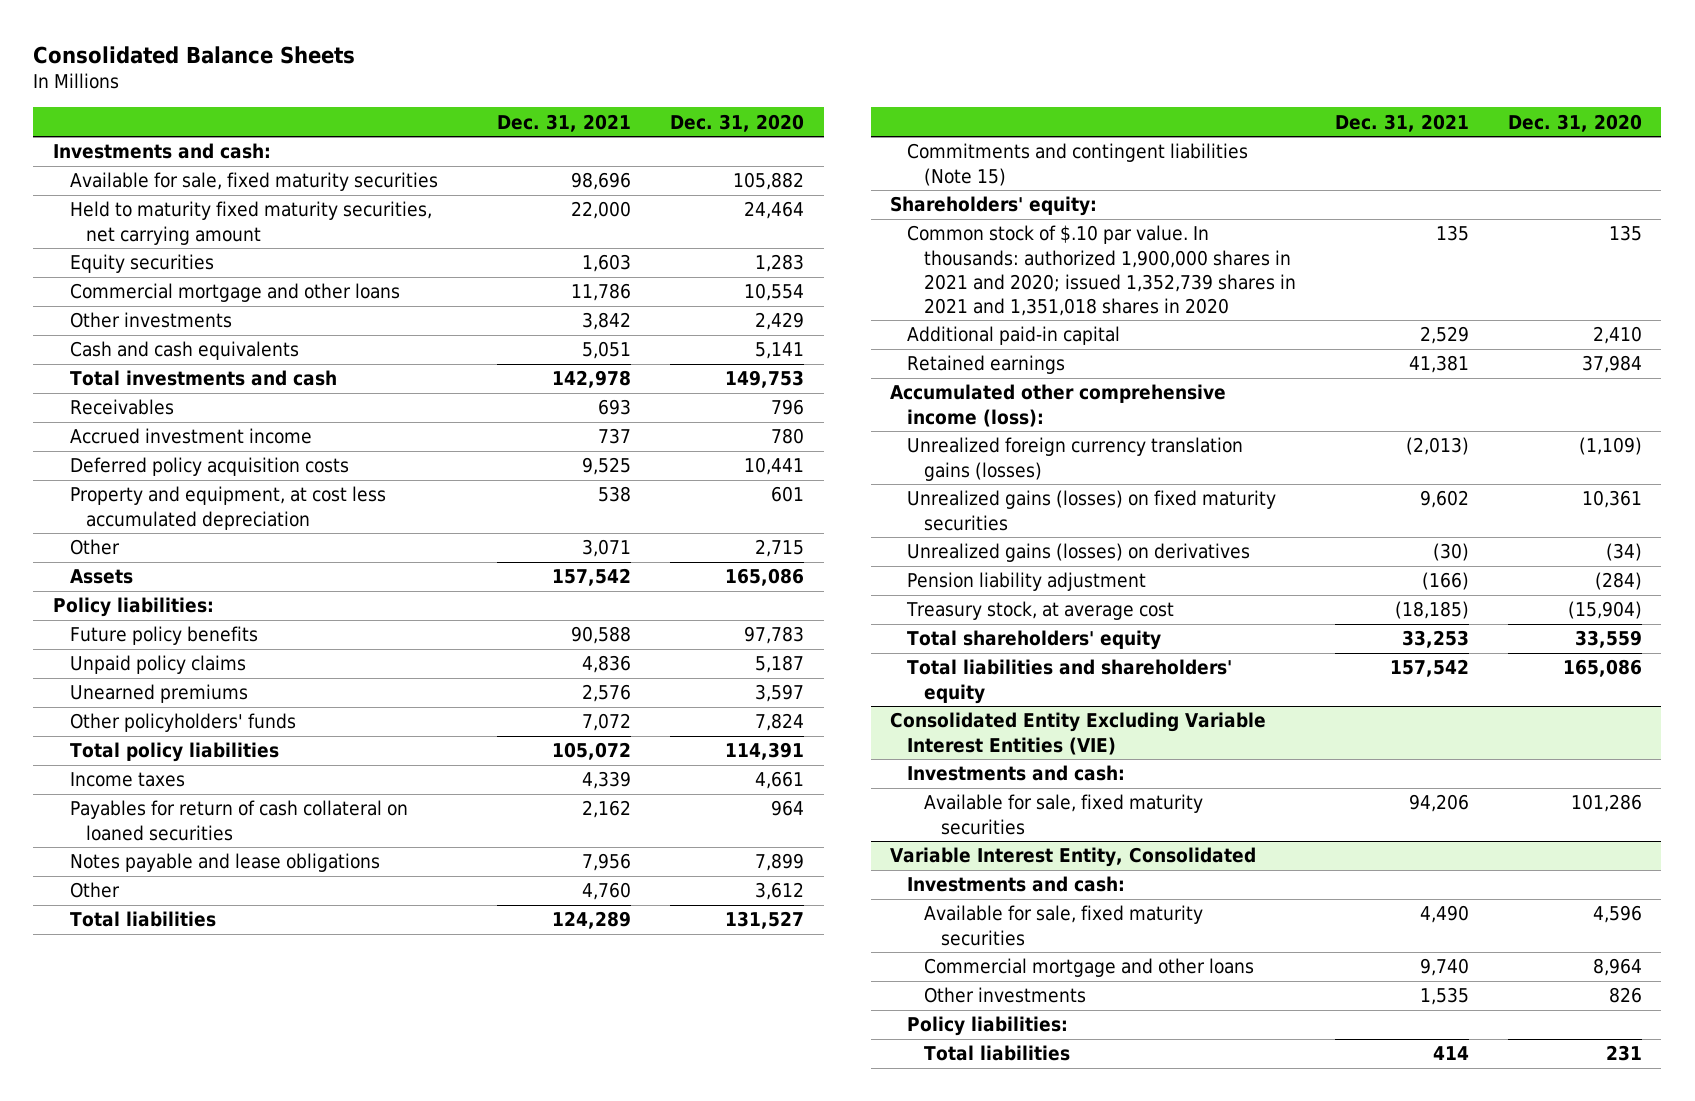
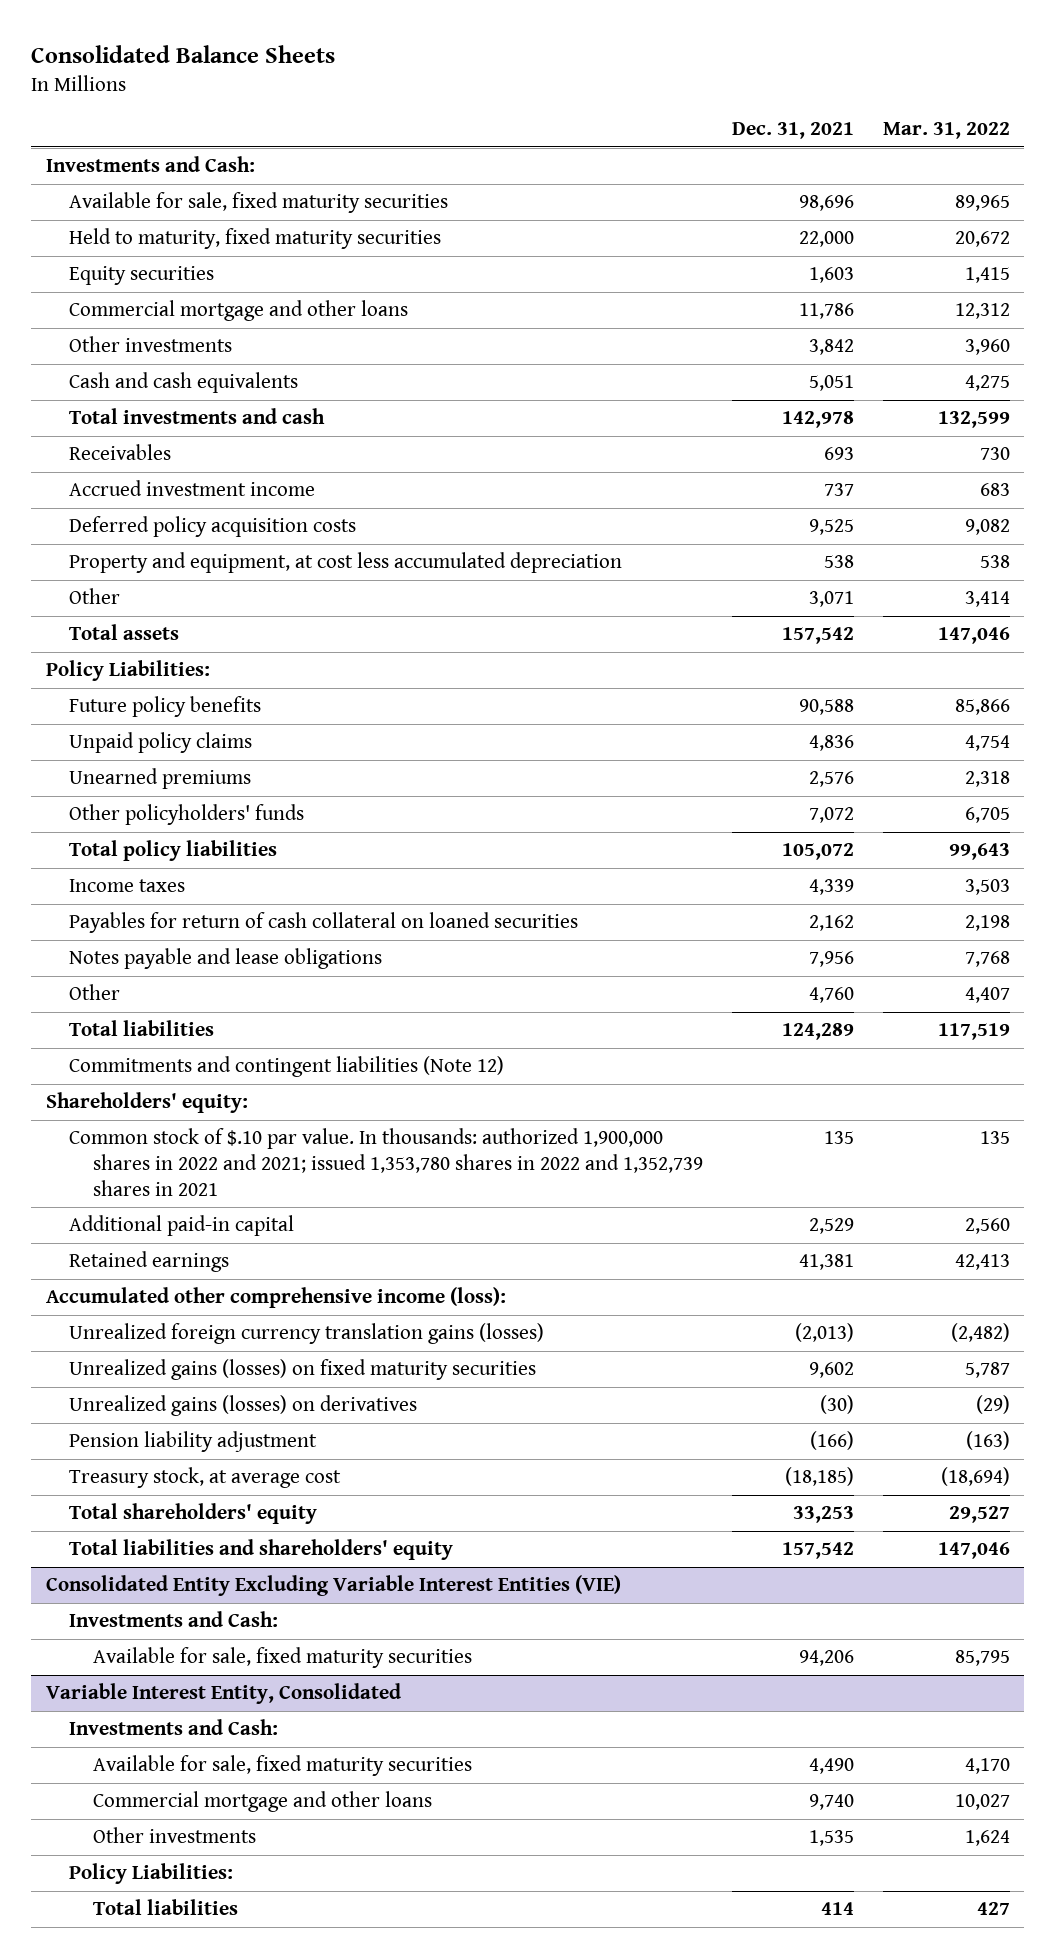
[670,113,805,132] Dec. 31, 2020 -> none
none -> [882,122,1010,140] Mar. 31, 2022
[52,143,271,160] Investments and cash: -> [45,156,255,173] Investments and Cash:
[69,201,432,245] Held to maturity fixed maturity securities, net carrying amount -> [69,228,442,250] Held to maturity, fixed maturity securities
[69,569,133,585] Assets -> [69,624,180,641] Total assets
[52,597,214,618] Policy liabilities: -> [45,660,210,682] Policy Liabilities:
[907,143,1249,186] Commitments and contingent liabilities (Note 15) -> [69,1056,505,1078] Commitments and contingent liabilities (Note 12)
[907,225,1297,316] Common stock of $.10 par value. In thousands: authorized 1,900,000 shares in 2021 and 2020; issued 1,352,739 shares in 2021 and 1,351,018 shares in 2020 -> [69,1128,704,1196] Common stock of $.10 par value. In thousands: authorized 1,900,000 shares in 2022 and 2021; issued 1,353,780 shares in 2022 and 1,352,739 shares in 2021
[907,765,1126,782] Investments and cash: -> [69,1611,279,1628] Investments and Cash:
[907,876,1126,893] Investments and cash: -> [69,1719,279,1736] Investments and Cash:
[907,1016,1069,1037] Policy liabilities: -> [69,1863,234,1885] Policy Liabilities:

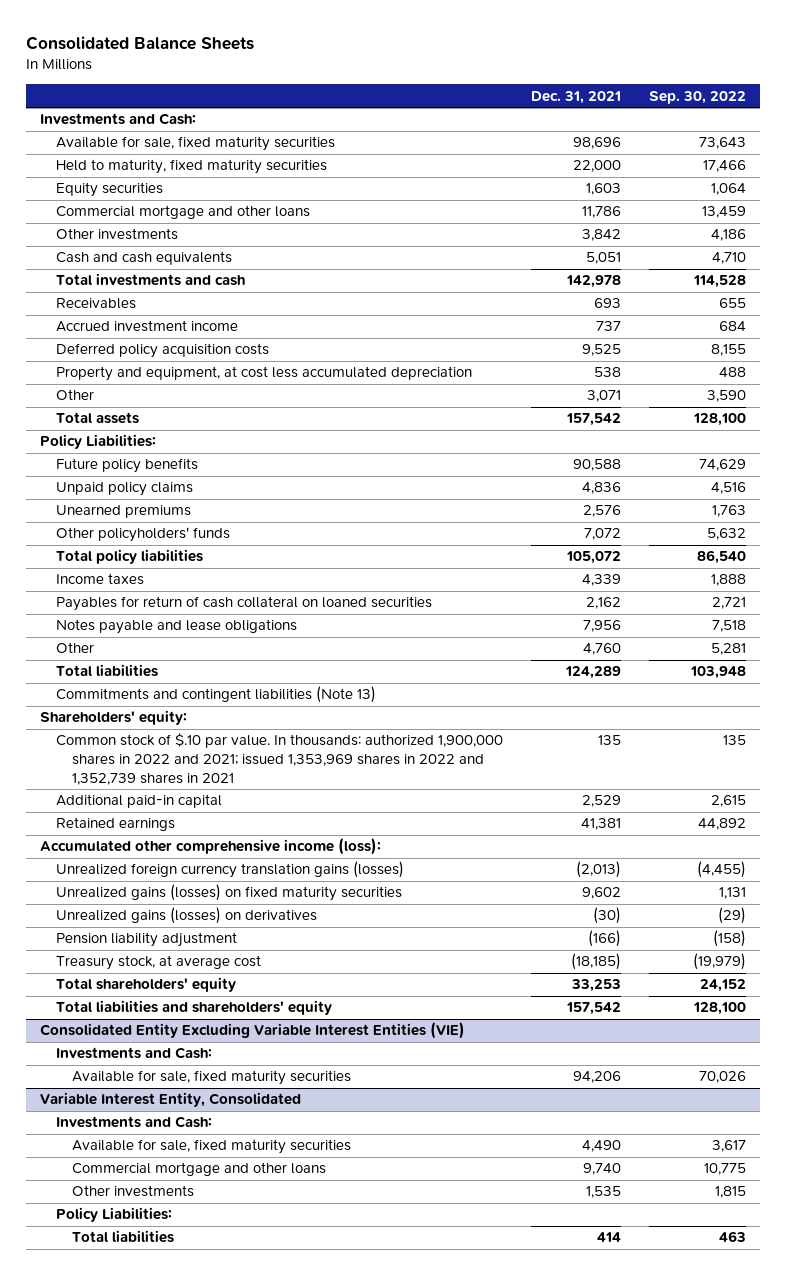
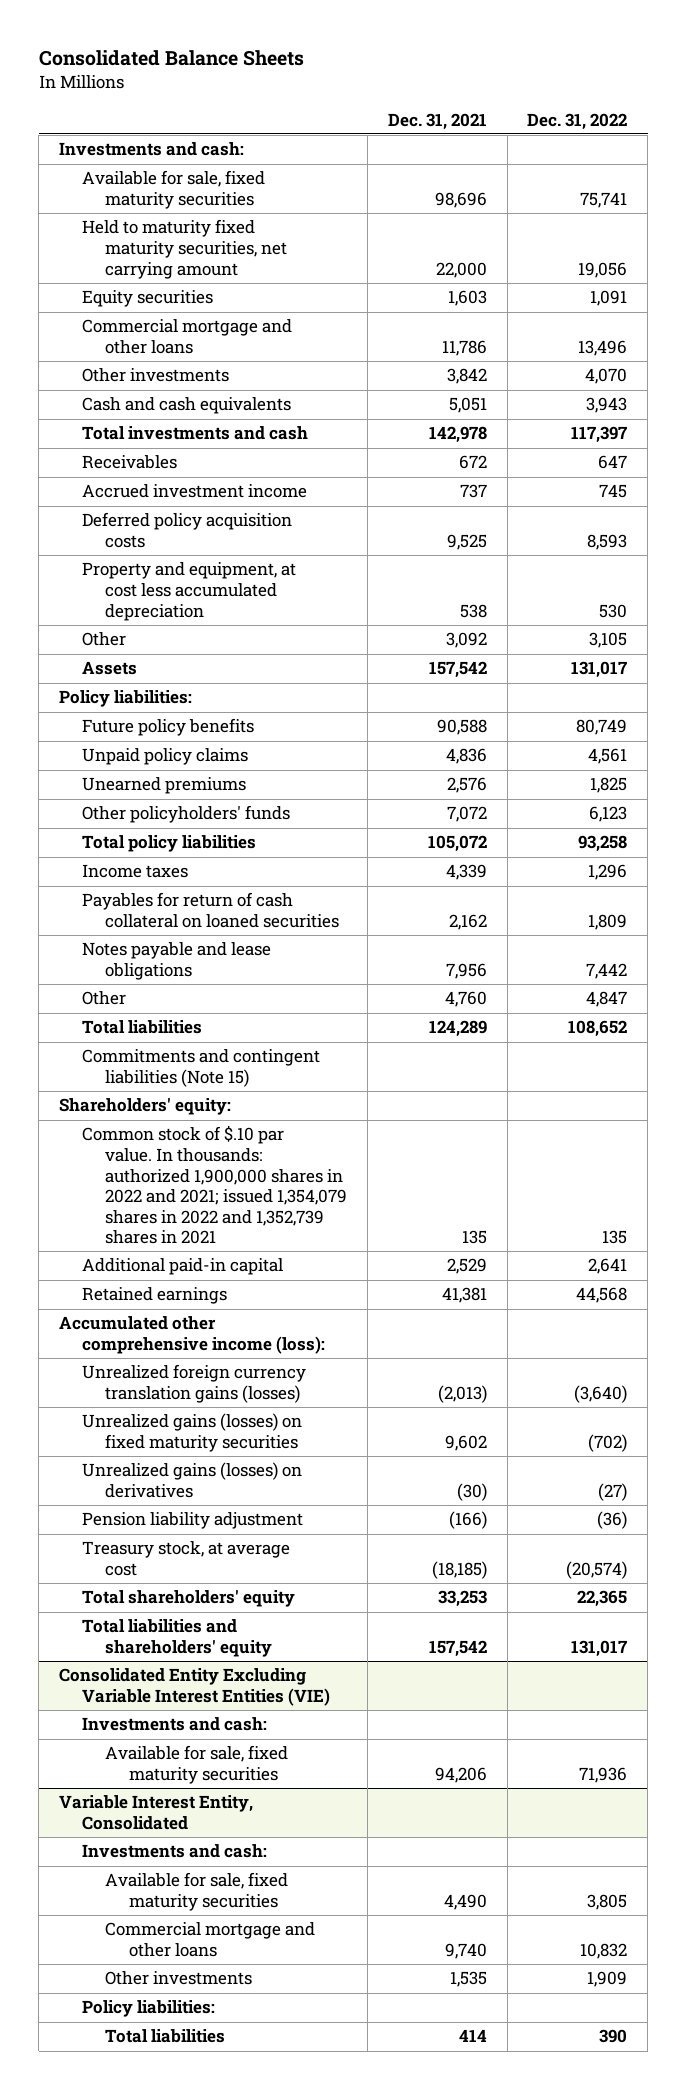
[649,90,747,104] Sep. 30, 2022 -> none
none -> [527,112,628,130] Dec. 31, 2022
[40,113,197,126] Investments and Cash: -> [58,142,244,157] Investments and cash:
[55,159,327,175] Held to maturity, fixed maturity securities -> [82,219,288,279] Held to maturity fixed maturity securities, net carrying amount
[594,298,622,309] 693 -> [458,455,487,470] 672
[587,390,622,403] 3,071 -> [445,632,487,649] 3,092
[55,412,139,425] Total assets -> [82,661,138,676] Assets
[40,434,157,450] Policy Liabilities: -> [58,690,192,708] Policy liabilities:
[55,686,376,704] Commitments and contingent liabilities (Note 13) -> [82,1049,321,1088] Commitments and contingent liabilities (Note 15)
[55,733,503,785] Common stock of $.10 par value. In thousands: authorized 1,900,000 shares in 2022 and 2021; issued 1,353,969 shares in 2022 and 1,352,739 shares in 2021 -> [82,1125,348,1245] Common stock of $.10 par value. In thousands: authorized 1,900,000 shares in 2022 and 2021; issued 1,354,079 shares in 2022 and 1,352,739 shares in 2021
[55,1047,212,1060] Investments and Cash: -> [82,1717,268,1732] Investments and cash:
[55,1116,212,1129] Investments and Cash: -> [82,1844,268,1859] Investments and cash:
[55,1207,172,1223] Policy Liabilities: -> [82,2000,216,2018] Policy liabilities:

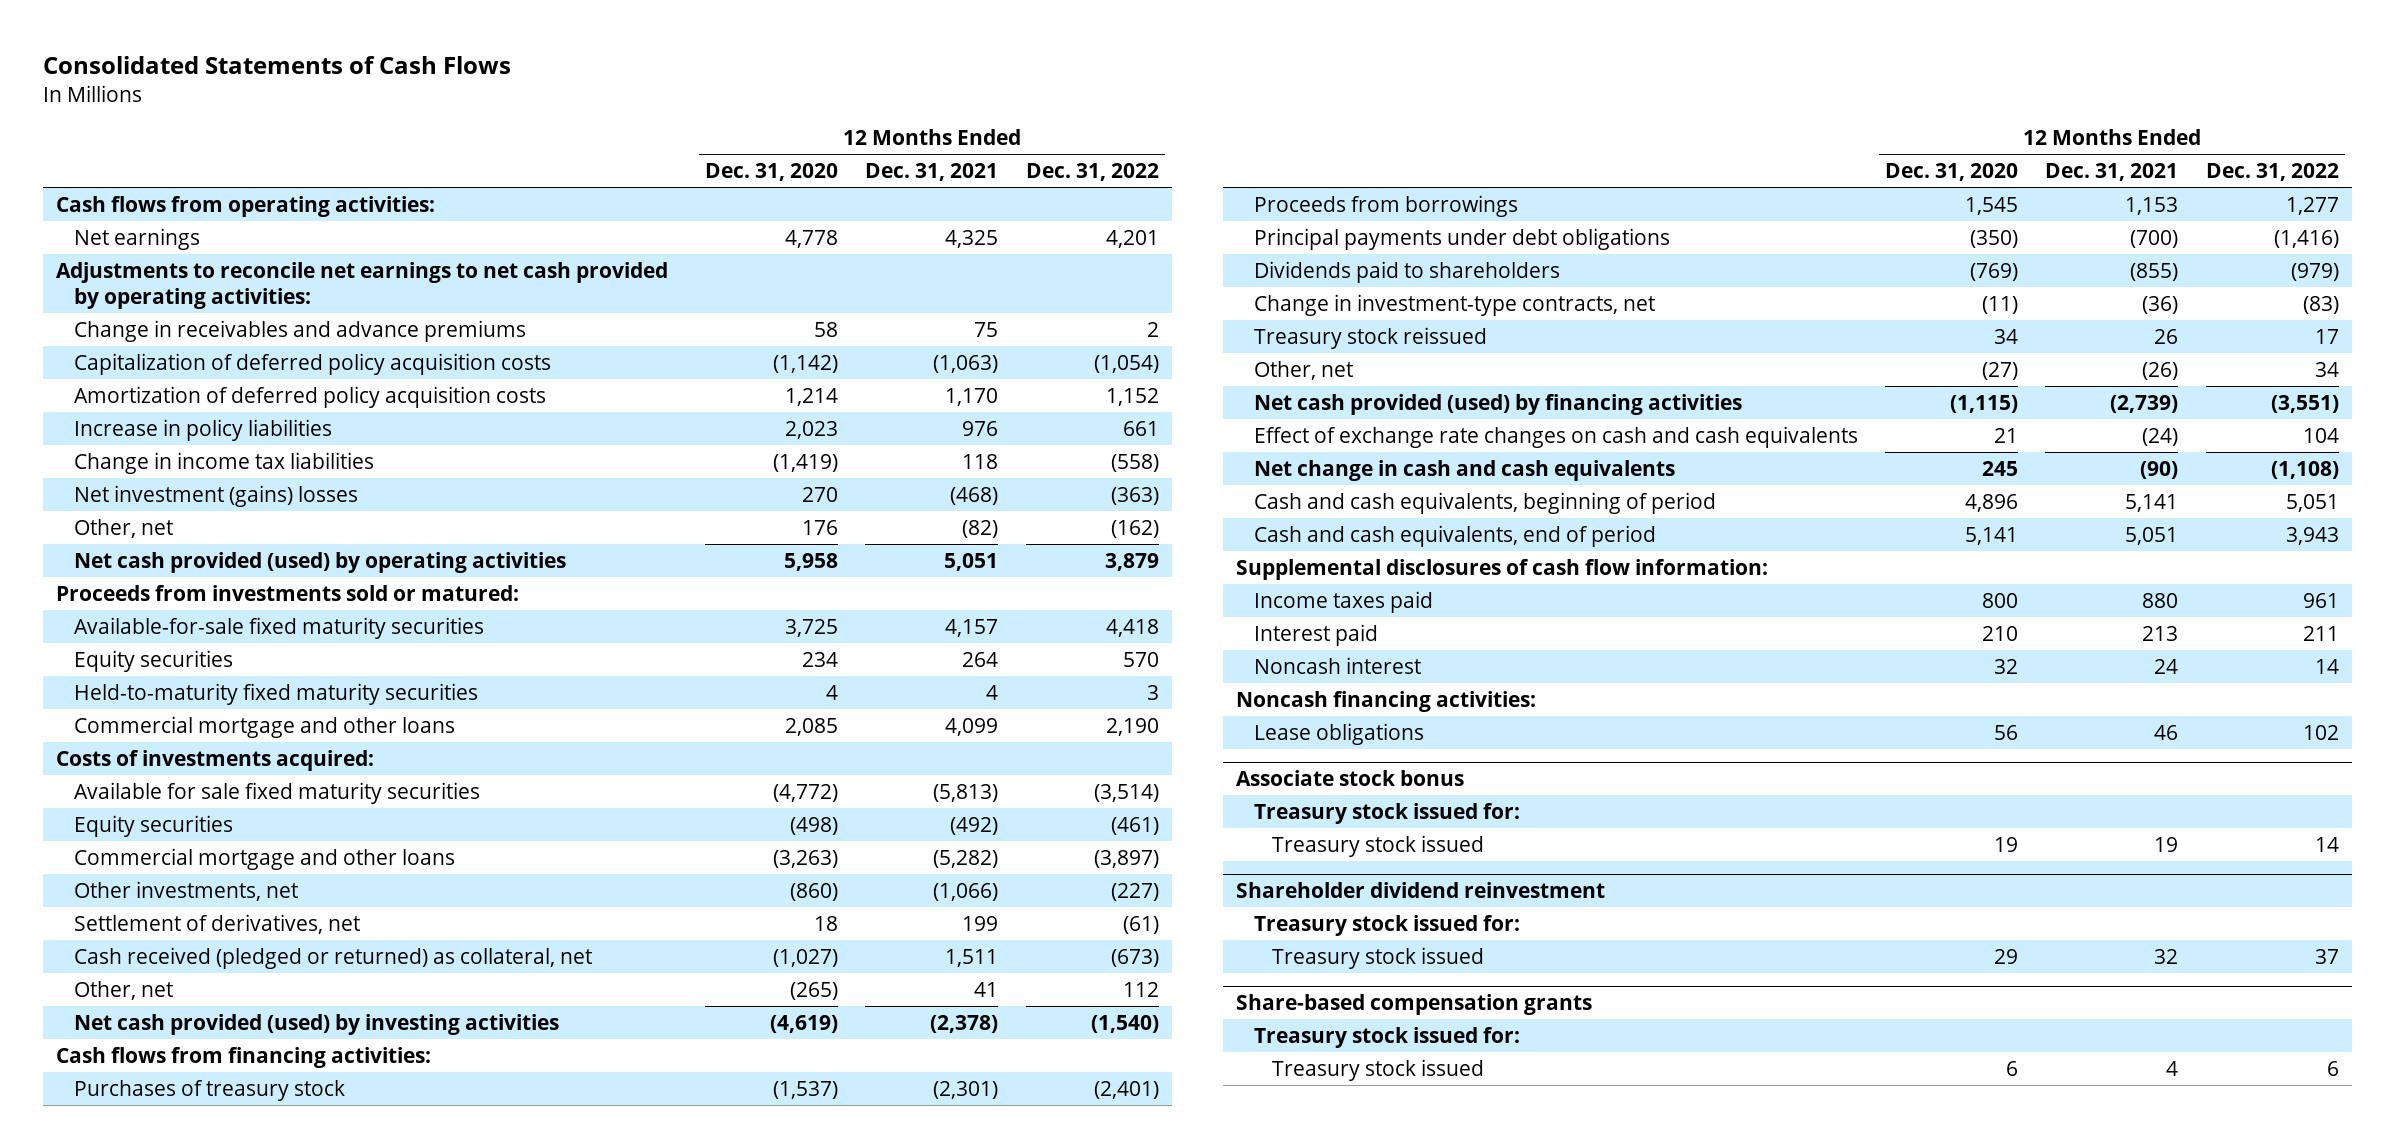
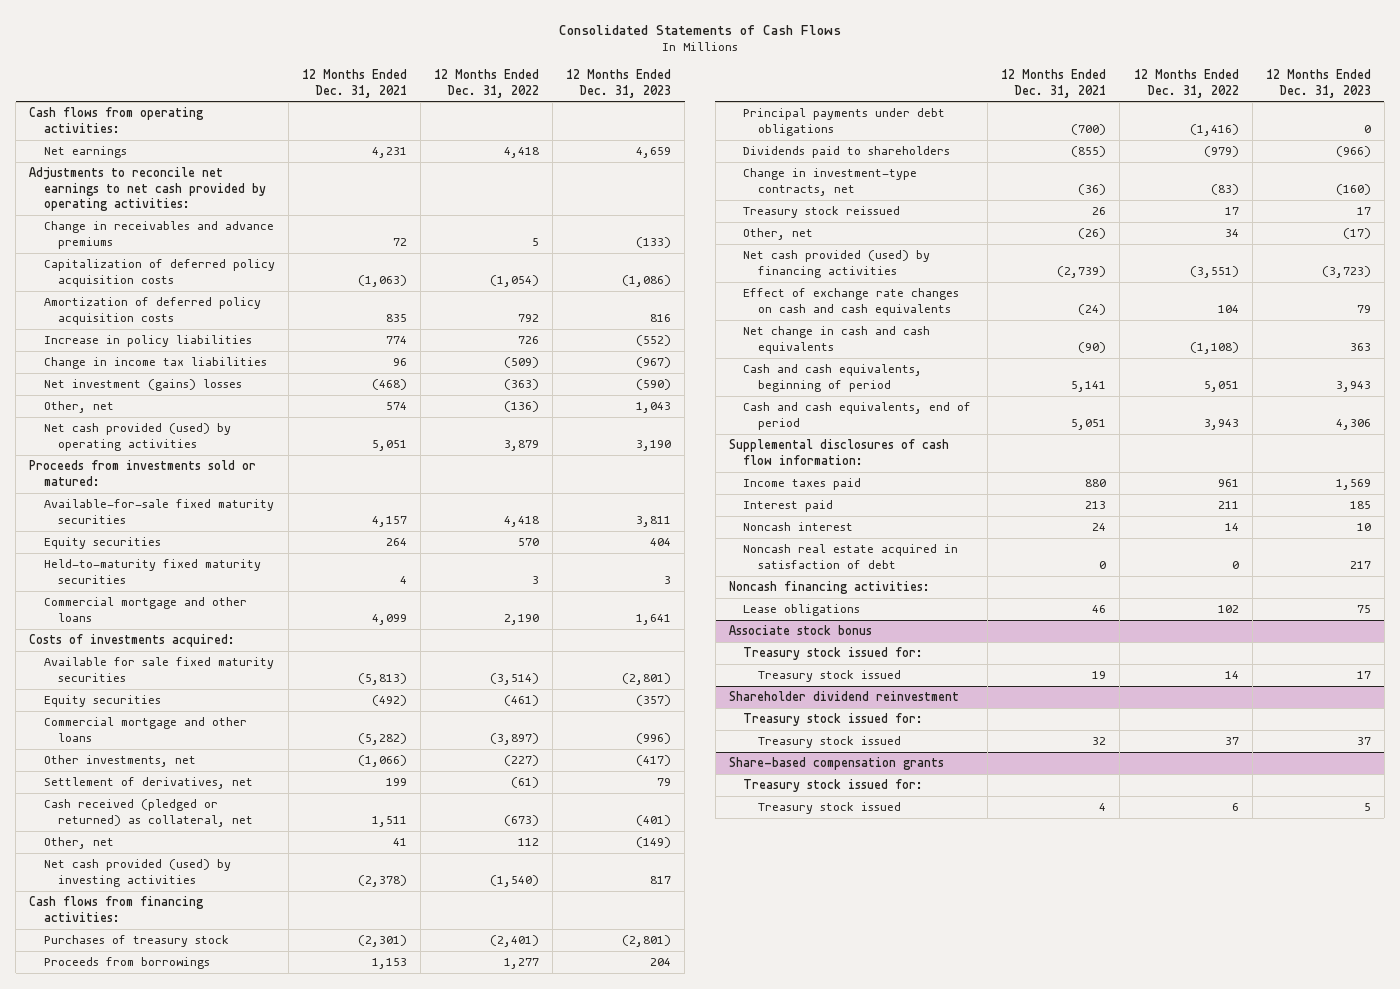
[705,162,839,181] Dec. 31, 2020 -> none
none -> [565,69,671,98] 12 Months Ended Dec. 31, 2023
[945,229,999,248] 4,325 -> [371,147,407,159] 4,231
[1105,229,1159,248] 4,201 -> [503,147,539,159] 4,418
[974,321,999,337] 75 -> [392,237,407,246] 72
[1146,321,1159,337] 2 -> [531,237,539,246] 5
[945,387,999,406] 1,170 -> [385,313,407,322] 835
[1105,387,1159,406] 1,152 -> [517,313,539,322] 792
[962,420,999,436] 976 -> [385,336,407,345] 774
[1122,420,1159,436] 661 -> [517,336,539,345] 726
[962,453,999,469] 118 -> [392,358,407,367] 96
[1110,453,1159,472] (558) -> [503,357,539,369] (509)
[962,519,999,538] (82) -> [385,402,407,411] 574
[1110,519,1159,538] (162) -> [503,401,539,413] (136)
none -> [743,544,959,569] Noncash real estate acquired in satisfaction of debt

